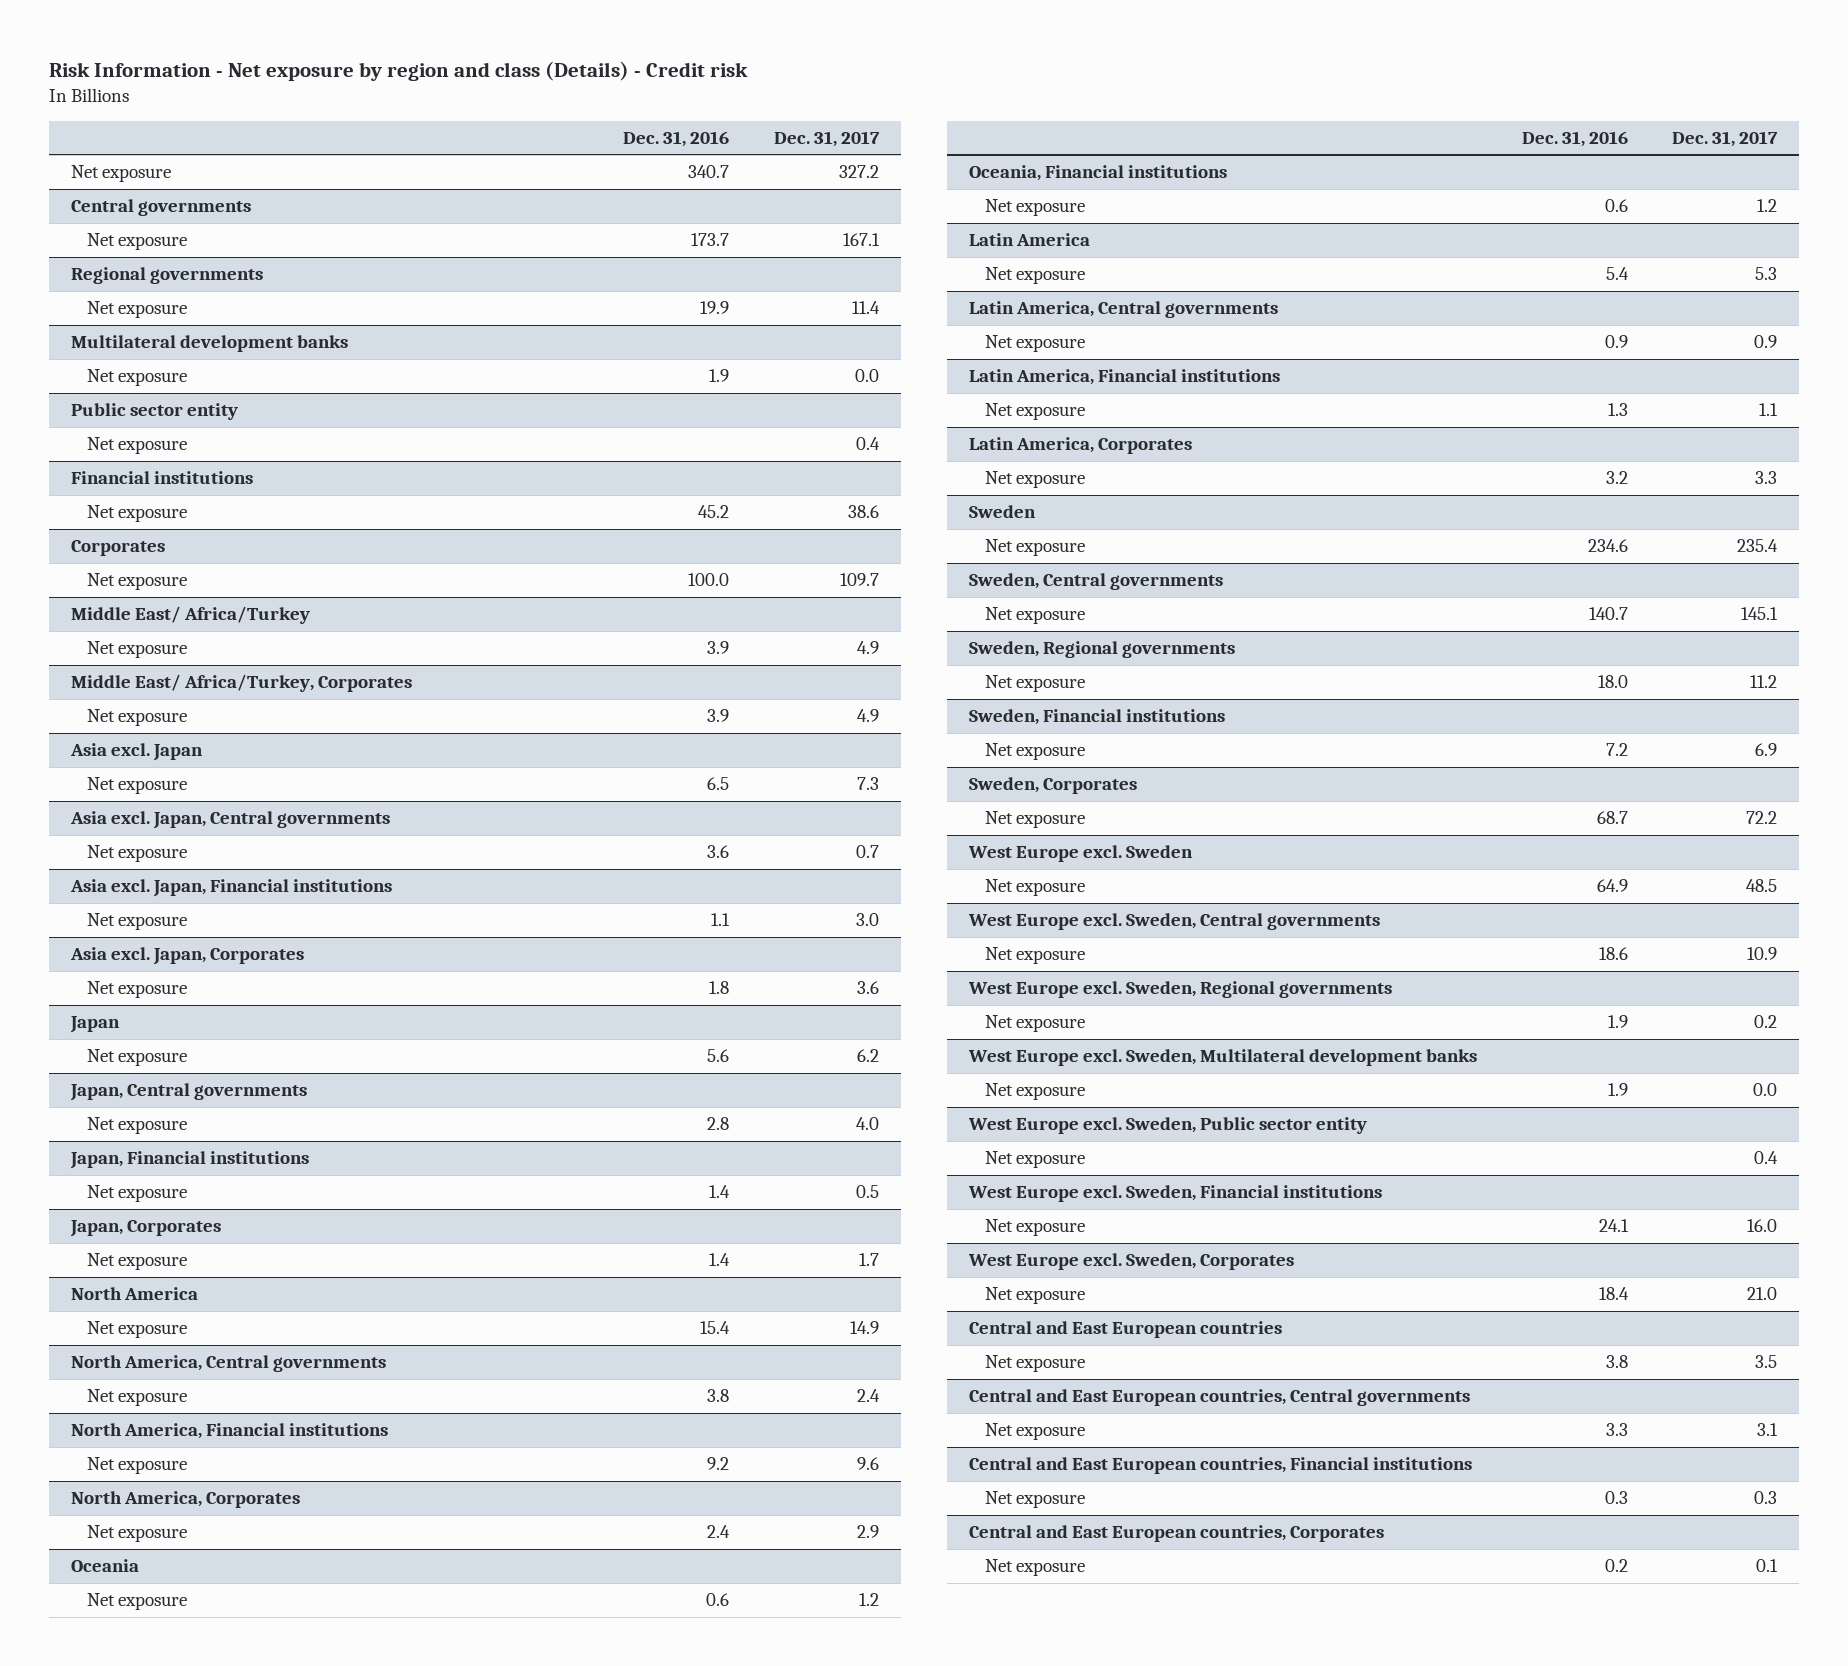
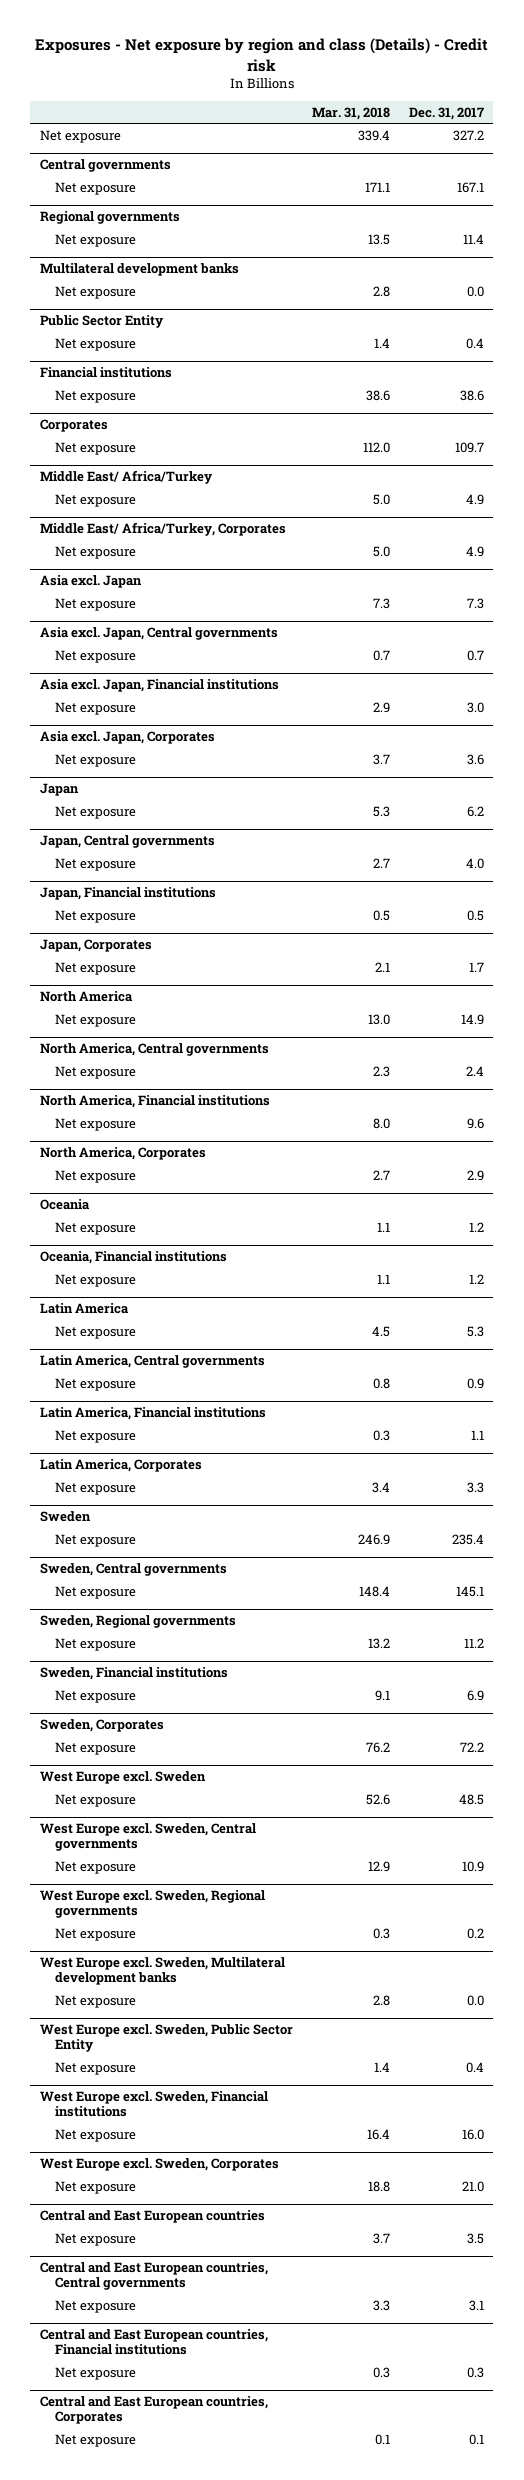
[48,61,748,82] Risk Information - Net exposure by region and class (Details) - Credit risk -> [34,38,488,72] Exposures - Net exposure by region and class (Details) - Credit risk
[623,130,730,147] Dec. 31, 2016 -> none
none -> [311,106,390,120] Mar. 31, 2018
[70,403,238,421] Public sector entity -> [39,315,164,329] Public Sector Entity
[968,1117,1368,1135] West Europe excl. Sweden, Public sector entity -> [39,2024,293,2053] West Europe excl. Sweden, Public Sector Entity

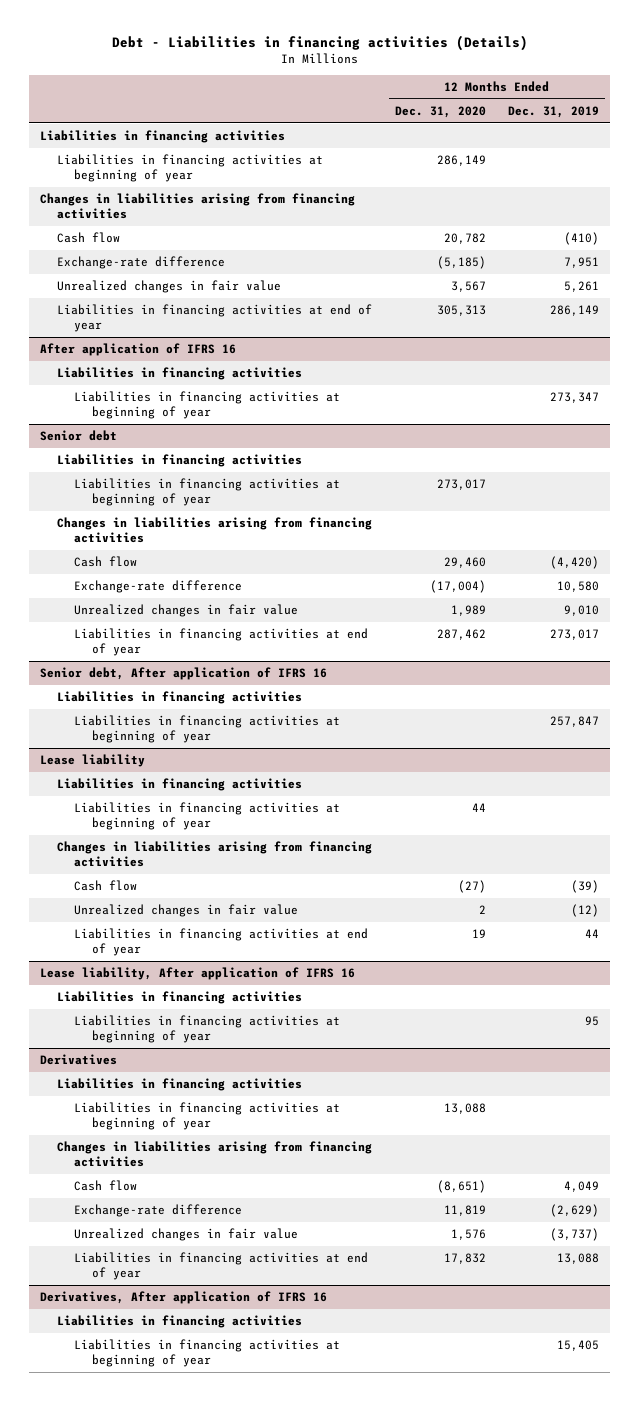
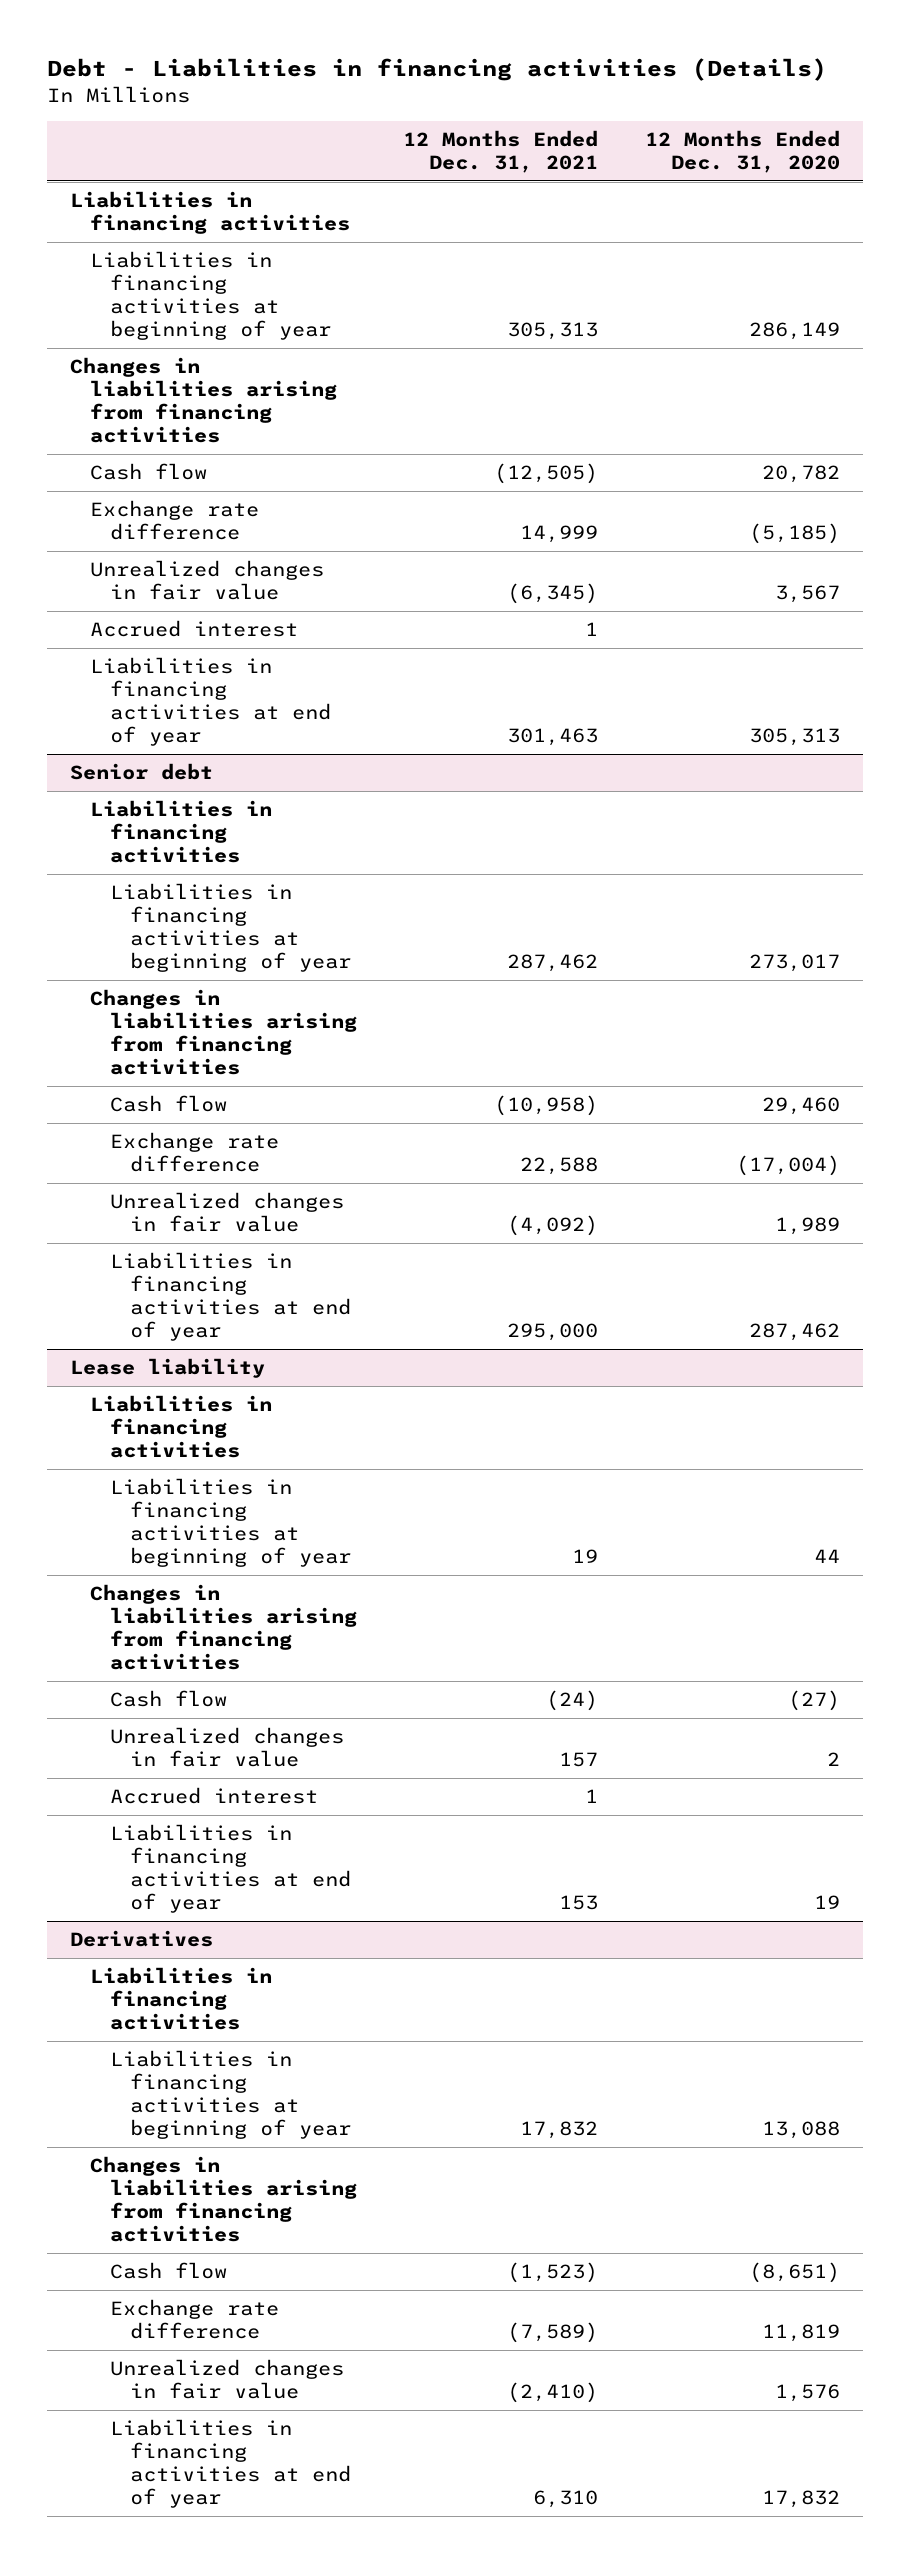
[508,105,600,118] Dec. 31, 2019 -> none
none -> [403,129,599,173] 12 Months Ended Dec. 31, 2021
[57,256,226,270] Exchange-rate difference -> [90,500,260,541] Exchange rate difference
none -> [90,620,299,638] Accrued interest
[40,343,237,357] After application of IFRS 16 -> none
[57,367,303,381] Liabilities in financing activities -> none
[74,391,341,419] Liabilities in financing activities at beginning of year -> none
[74,580,243,594] Exchange-rate difference -> [109,1132,279,1173] Exchange rate difference
[40,667,328,681] Senior debt, After application of IFRS 16 -> none
[57,691,303,705] Liabilities in financing activities -> none
[74,715,341,743] Liabilities in financing activities at beginning of year -> none
none -> [109,1787,318,1805] Accrued interest
[40,967,356,981] Lease liability, After application of IFRS 16 -> none
[57,991,303,1005] Liabilities in financing activities -> none
[74,1015,341,1043] Liabilities in financing activities at beginning of year -> none
[74,1204,243,1218] Exchange-rate difference -> [109,2299,279,2340] Exchange rate difference
[40,1291,328,1305] Derivatives, After application of IFRS 16 -> none
[57,1315,303,1329] Liabilities in financing activities -> none
[74,1339,341,1367] Liabilities in financing activities at beginning of year -> none

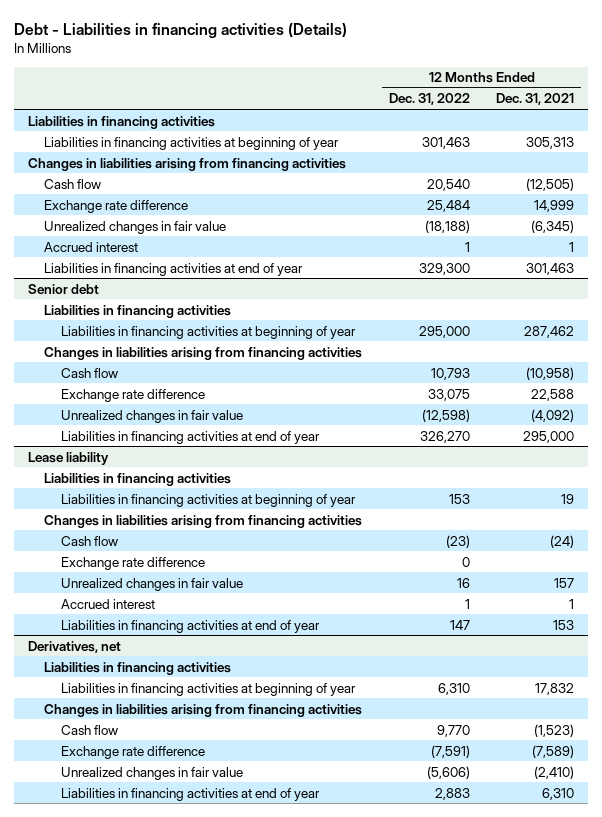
[644,129,840,173] 12 Months Ended Dec. 31, 2020 -> none
none -> [388,93,470,106] Dec. 31, 2022
none -> [61,556,206,570] Exchange rate difference
[70,1930,214,1948] Derivatives -> [27,640,121,653] Derivatives, net

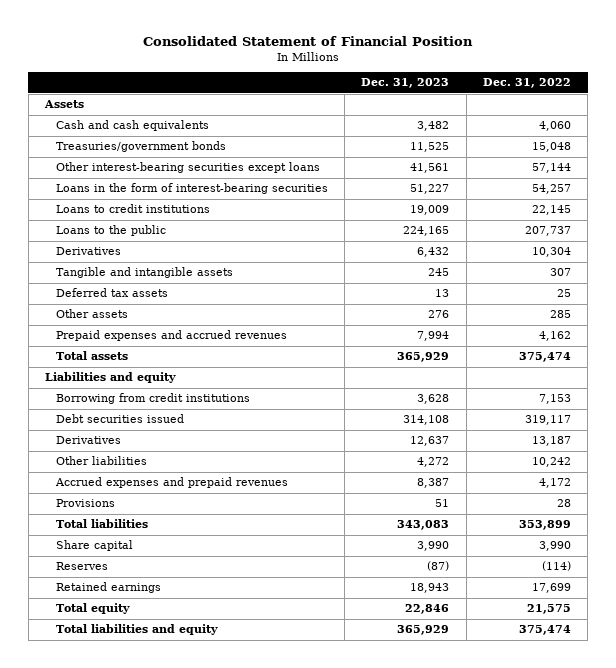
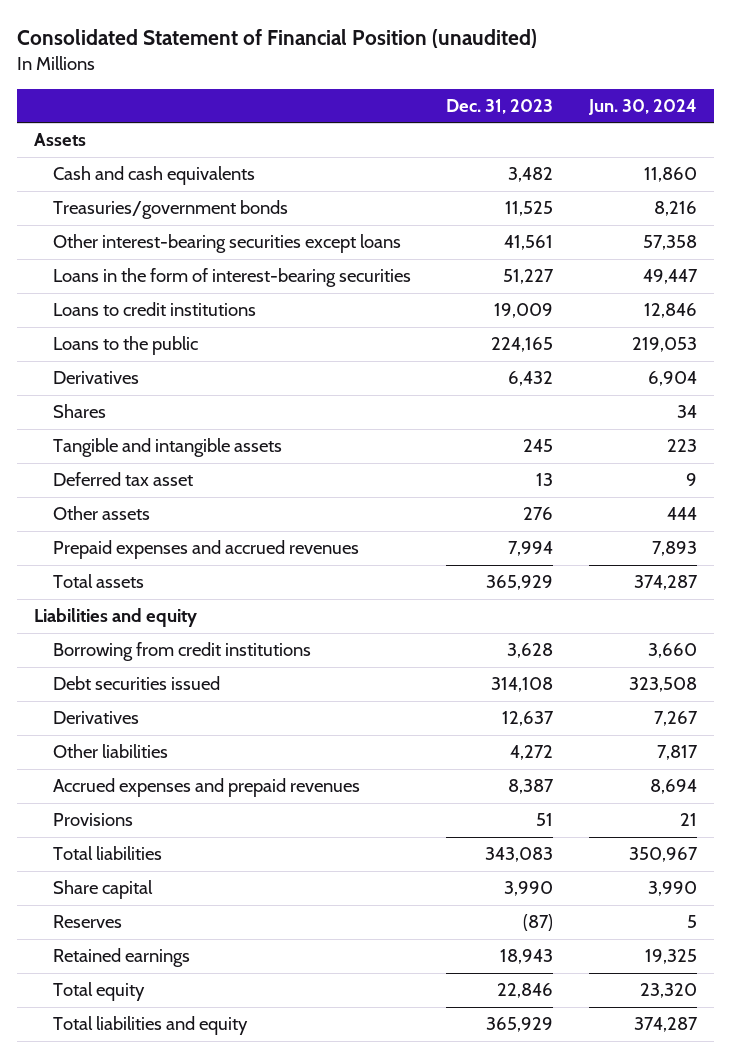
[142,35,473,46] Consolidated Statement of Financial Position -> [16,29,537,49] Consolidated Statement of Financial Position (unaudited)
[482,78,571,89] Dec. 31, 2022 -> none
none -> [587,98,697,115] Jun. 30, 2024
none -> [53,404,107,419] Shares
[55,288,168,298] Deferred tax assets -> [53,472,194,487] Deferred tax asset

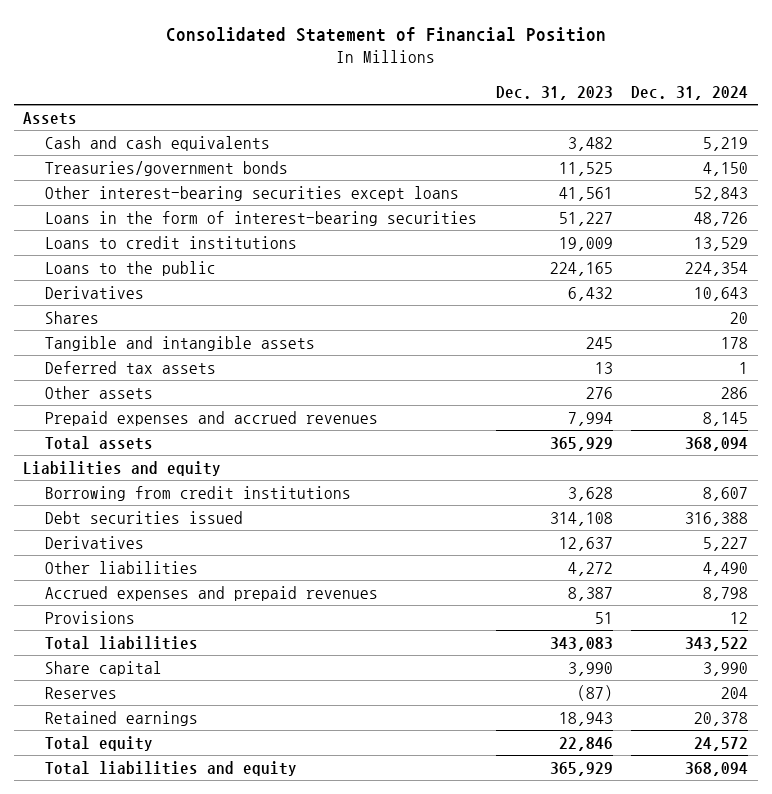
[16,29,537,49] Consolidated Statement of Financial Position (unaudited) -> [165,26,606,42] Consolidated Statement of Financial Position
[587,98,697,115] Jun. 30, 2024 -> none
none -> [631,85,749,100] Dec. 31, 2024
[53,472,194,487] Deferred tax asset -> [45,361,217,375] Deferred tax assets

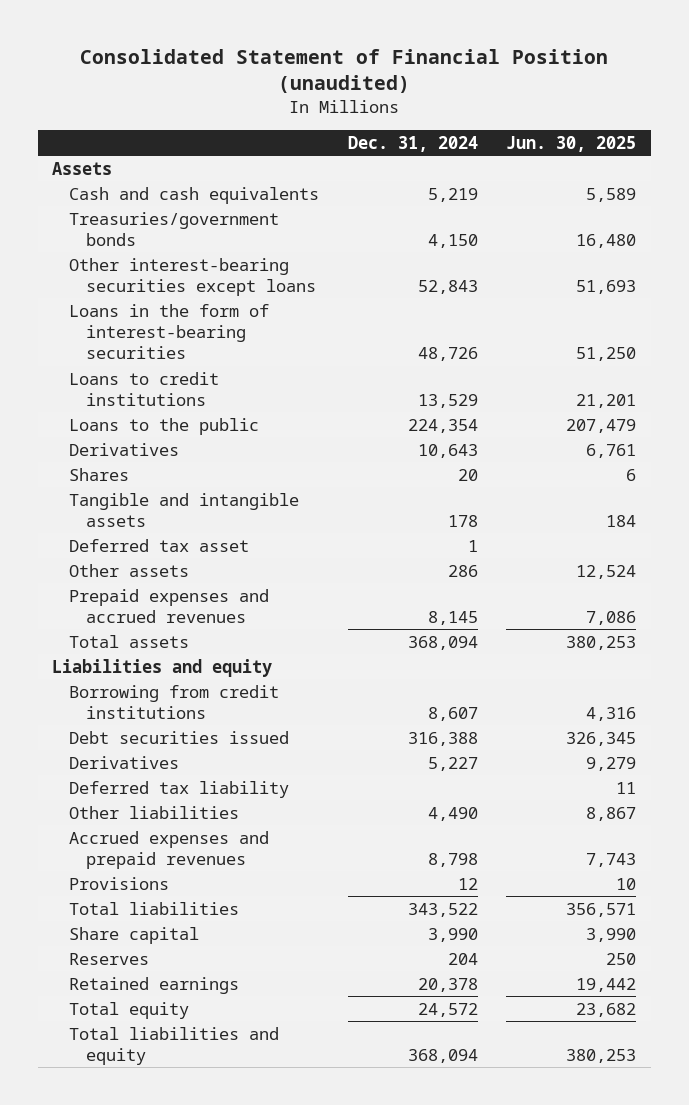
[165,26,606,42] Consolidated Statement of Financial Position -> [80,49,609,94] Consolidated Statement of Financial Position (unaudited)
[495,85,613,100] Dec. 31, 2023 -> none
none -> [506,135,637,152] Jun. 30, 2025
[45,361,217,375] Deferred tax assets -> [69,538,250,552] Deferred tax asset
none -> [69,780,290,798] Deferred tax liability

